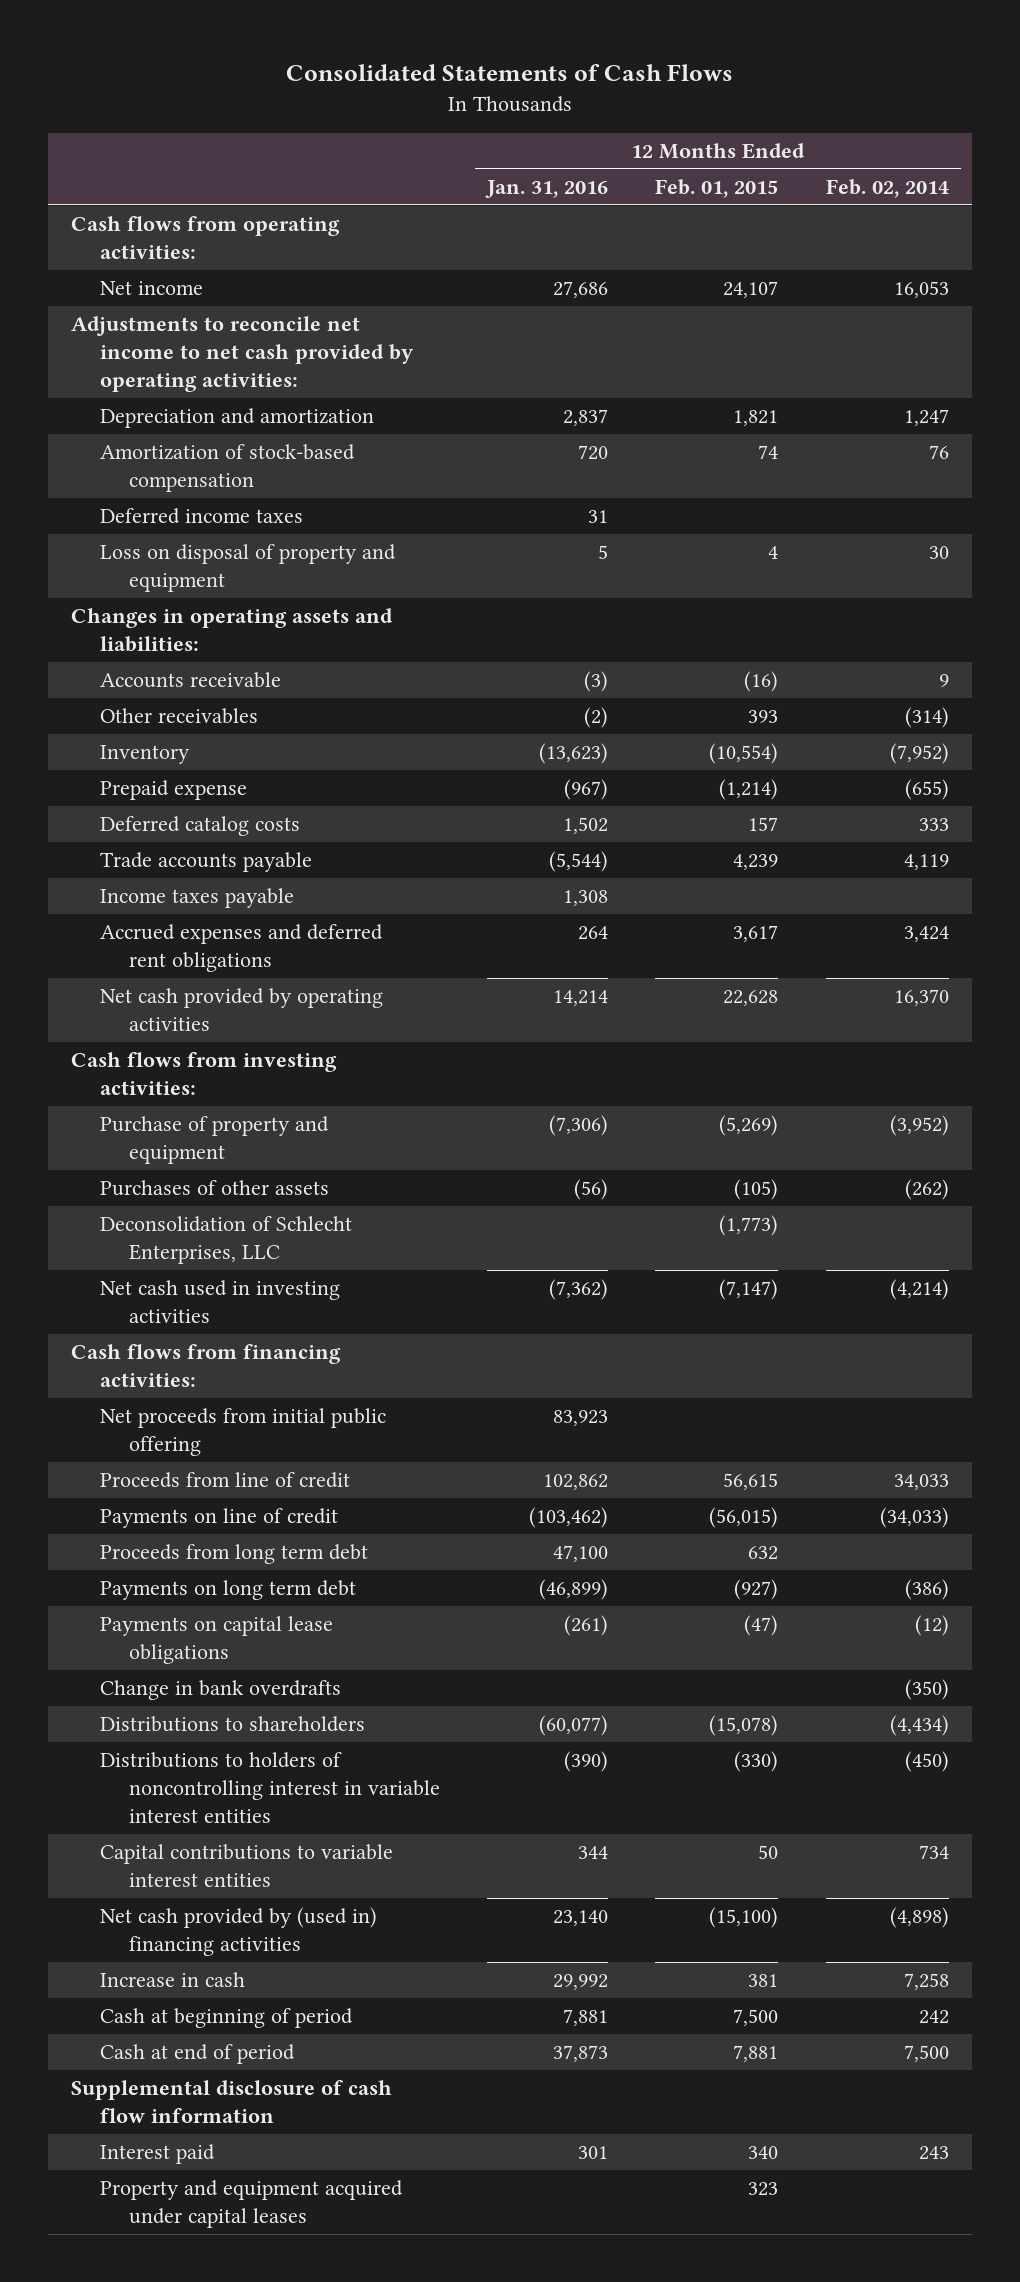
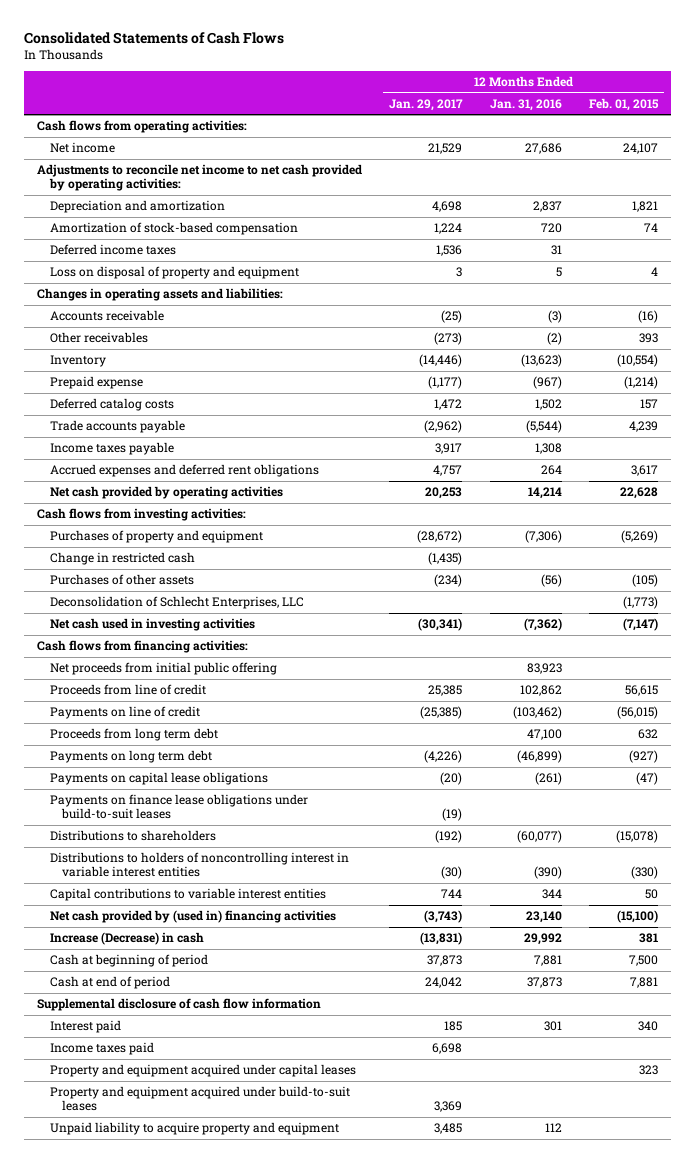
[825,178,949,198] Feb. 02, 2014 -> none
none -> [389,98,464,111] Jan. 29, 2017
[100,1116,330,1164] Purchase of property and equipment -> [49,530,263,544] Purchases of property and equipment
none -> [49,552,195,566] Change in restricted cash
[100,1680,342,1701] Change in bank overdrafts -> none
none -> [49,794,308,820] Payments on finance lease obligations under build-to-suit leases
[100,1972,246,1988] Increase in cash -> [49,932,204,946] Increase (Decrease) in cash
none -> [49,1042,154,1056] Income taxes paid
none -> [49,1086,350,1112] Property and equipment acquired under build-to-suit leases
none -> [49,1122,339,1136] Unpaid liability to acquire property and equipment

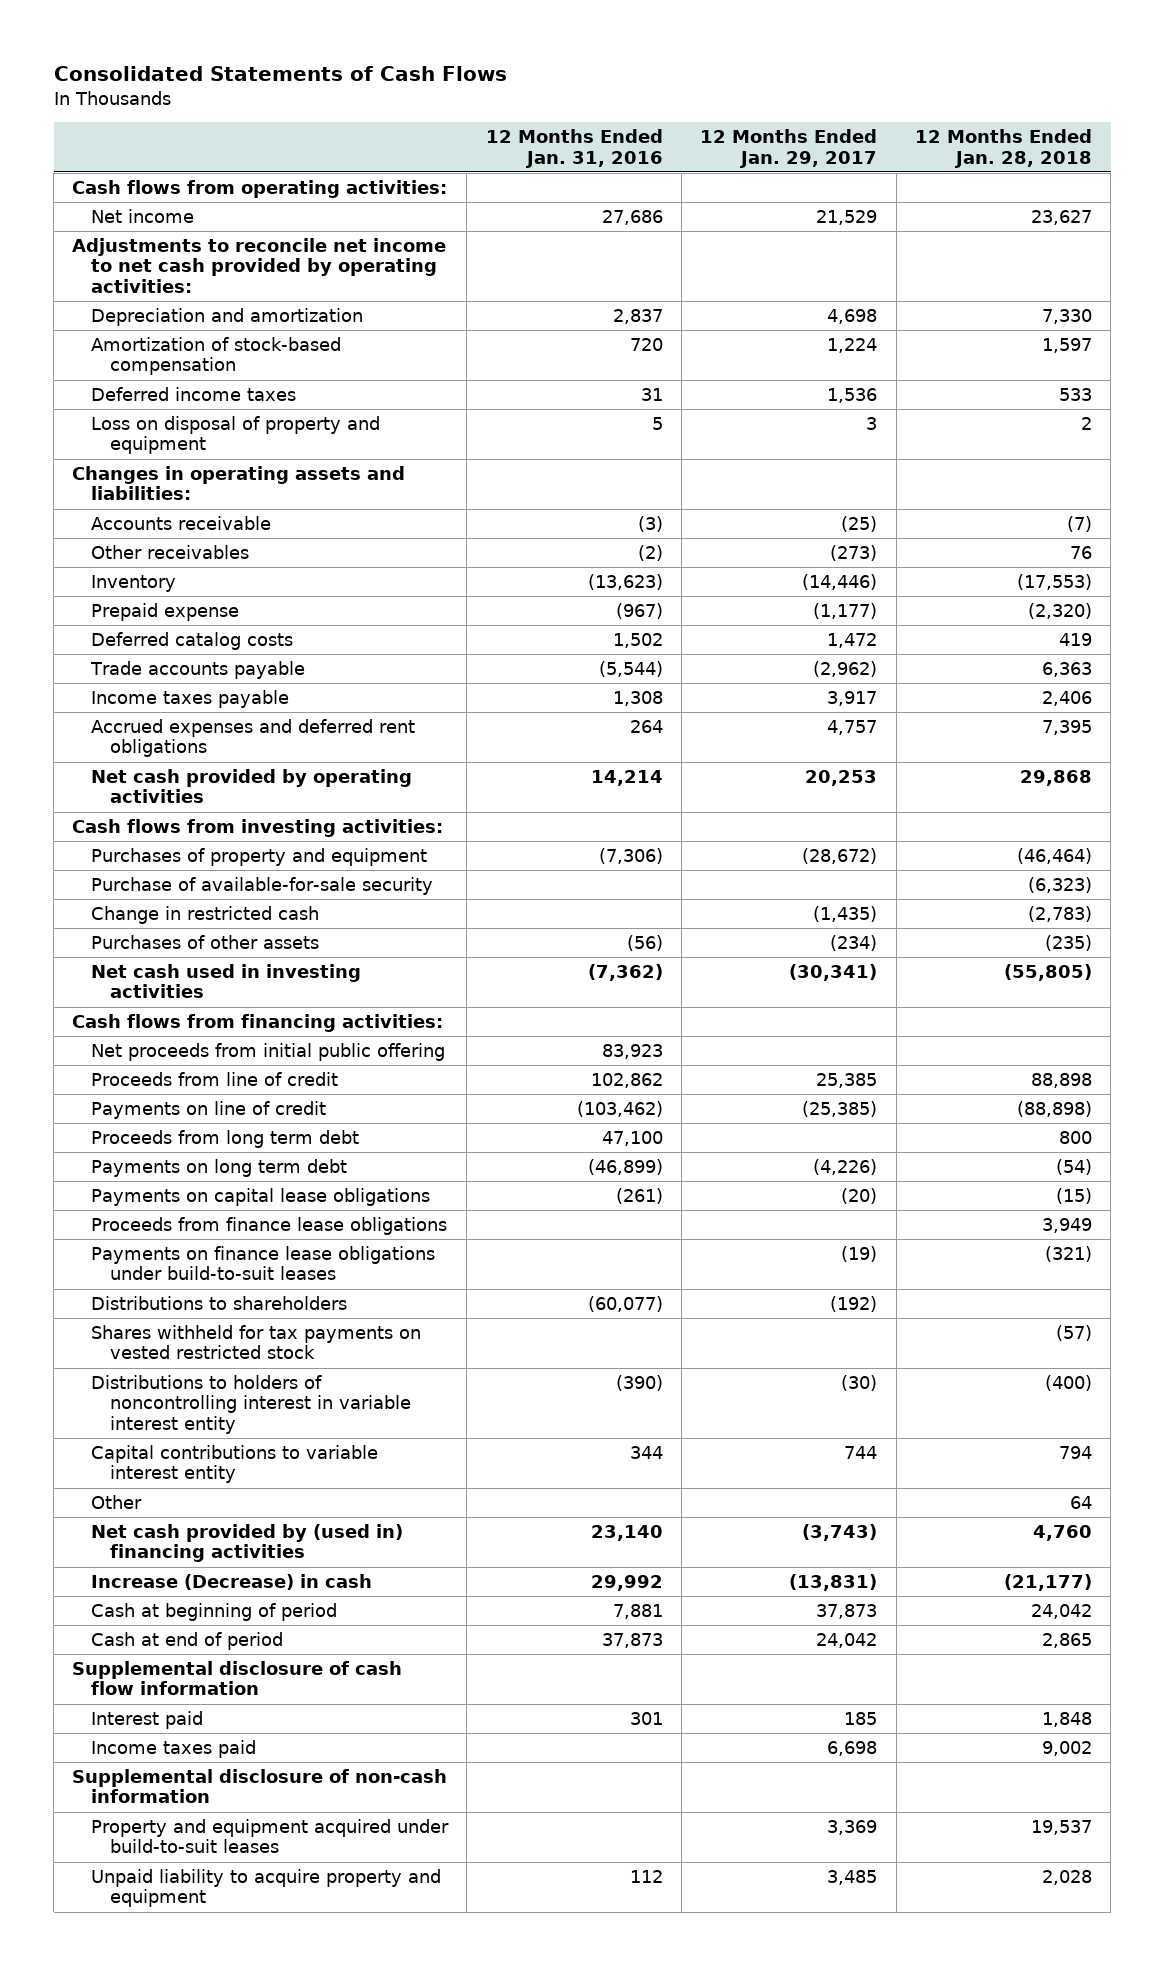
[588,97,659,111] Feb. 01, 2015 -> none
none -> [914,129,1092,168] 12 Months Ended Jan. 28, 2018
none -> [91,877,434,896] Purchase of available-for-sale security
[49,596,304,610] Deconsolidation of Schlecht Enterprises, LLC -> none
none -> [91,1217,448,1236] Proceeds from finance lease obligations
none -> [91,1325,422,1360] Shares withheld for tax payments on vested restricted stock
[49,852,349,878] Distributions to holders of noncontrolling interest in variable interest entities -> [91,1375,411,1434] Distributions to holders of noncontrolling interest in variable interest entity
[49,888,326,902] Capital contributions to variable interest entities -> [91,1445,379,1484] Capital contributions to variable interest entity
none -> [91,1495,143,1510] Other
[49,1064,356,1078] Property and equipment acquired under capital leases -> none
none -> [72,1769,448,1804] Supplemental disclosure of non-cash information

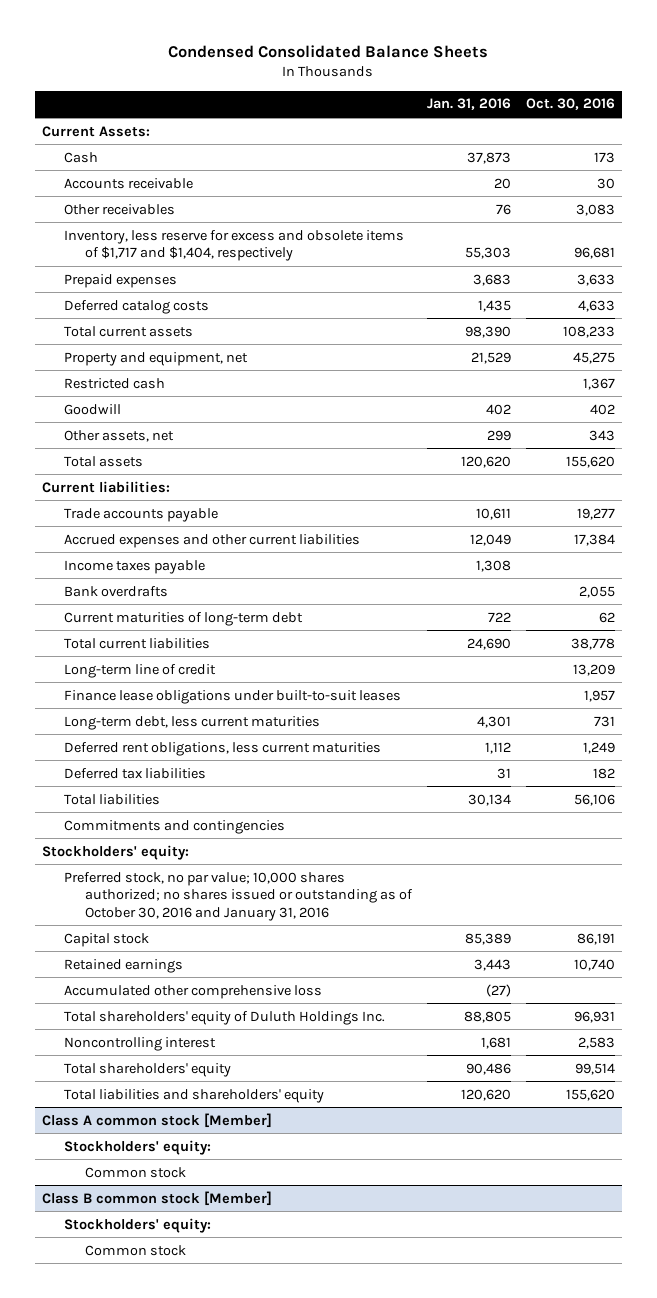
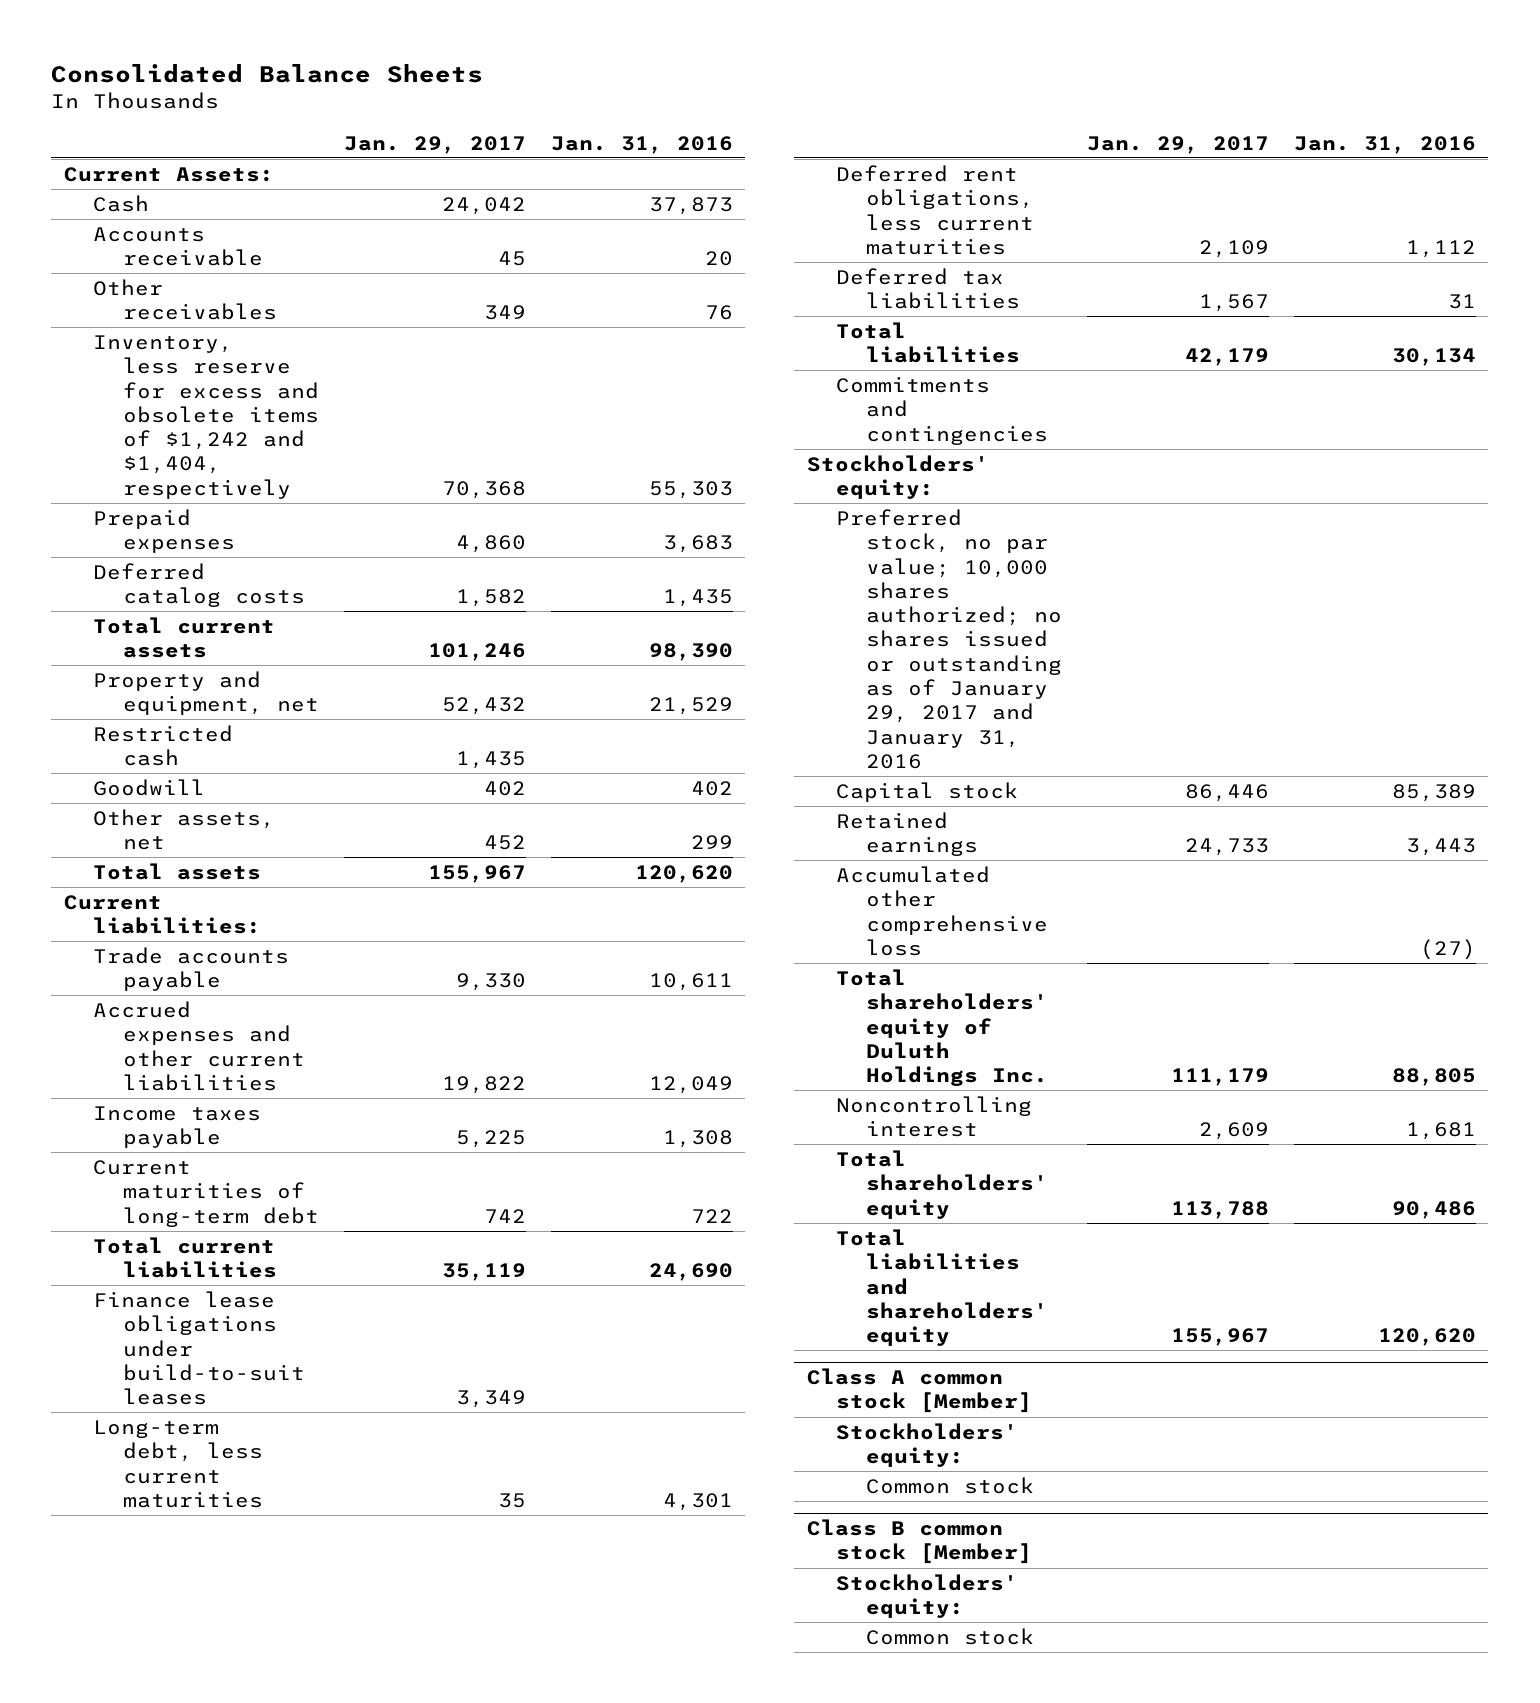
[168,44,489,58] Condensed Consolidated Balance Sheets -> [51,63,484,83] Consolidated Balance Sheets
[525,98,615,111] Oct. 30, 2016 -> none
none -> [343,135,526,154] Jan. 29, 2017
[63,229,404,262] Inventory, less reserve for excess and obsolete items of $1,717 and $1,404, respectively -> [93,334,319,499] Inventory, less reserve for excess and obsolete items of $1,242 and $1,404, respectively
[63,585,168,597] Bank overdrafts -> none
[63,663,216,678] Long-term line of credit -> none
[63,689,401,704] Finance lease obligations under built-to-suit leases -> [93,1290,305,1406] Finance lease obligations under build-to-suit leases
[63,871,414,921] Preferred stock, no par value; 10,000 shares authorized; no shares issued or outstanding as of October 30, 2016 and January 31, 2016 -> [836,508,1062,770] Preferred stock, no par value; 10,000 shares authorized; no shares issued or outstanding as of January 29, 2017 and January 31, 2016

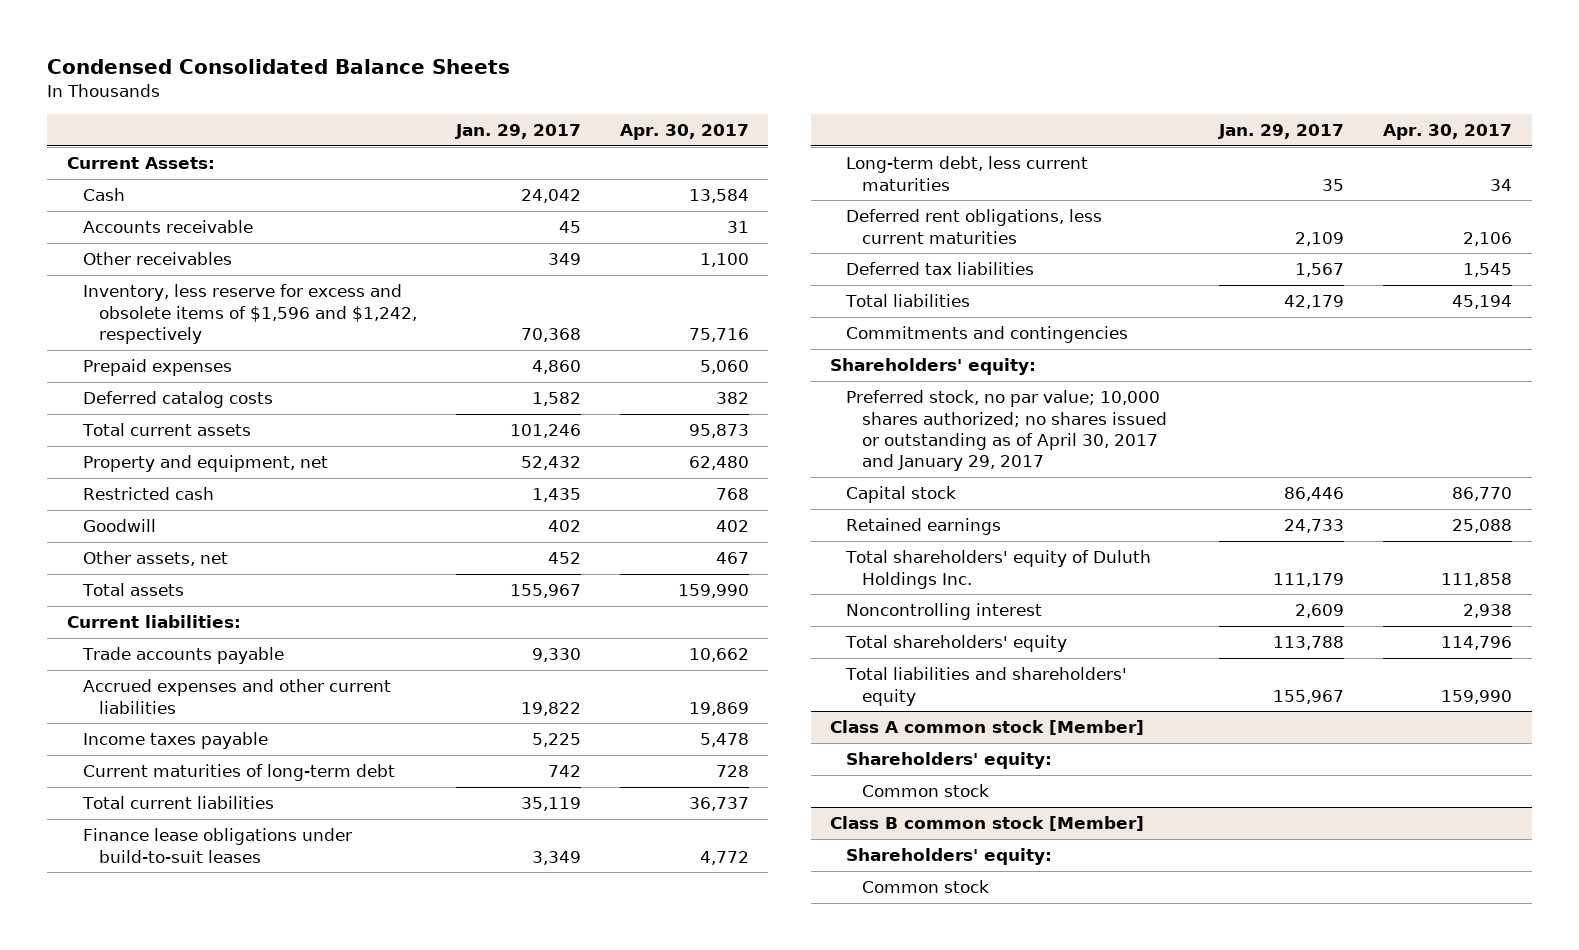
[51,63,484,83] Consolidated Balance Sheets -> [47,58,511,74] Condensed Consolidated Balance Sheets
[550,135,733,154] Jan. 31, 2016 -> none
none -> [619,124,749,141] Apr. 30, 2017
[93,334,319,499] Inventory, less reserve for excess and obsolete items of $1,242 and $1,404, respectively -> [82,284,417,344] Inventory, less reserve for excess and obsolete items of $1,596 and $1,242, respectively
[806,454,989,500] Stockholders' equity: -> [830,358,1037,376] Shareholders' equity:
[836,508,1062,770] Preferred stock, no par value; 10,000 shares authorized; no shares issued or outstanding as of January 29, 2017 and January 31, 2016 -> [846,390,1167,472] Preferred stock, no par value; 10,000 shares authorized; no shares issued or outstanding as of April 30, 2017 and January 29, 2017
[836,865,1048,956] Accumulated other comprehensive loss -> none
[836,1422,1019,1468] Stockholders' equity: -> [846,752,1053,770] Shareholders' equity:
[836,1573,1019,1619] Stockholders' equity: -> [846,848,1053,866] Shareholders' equity:

